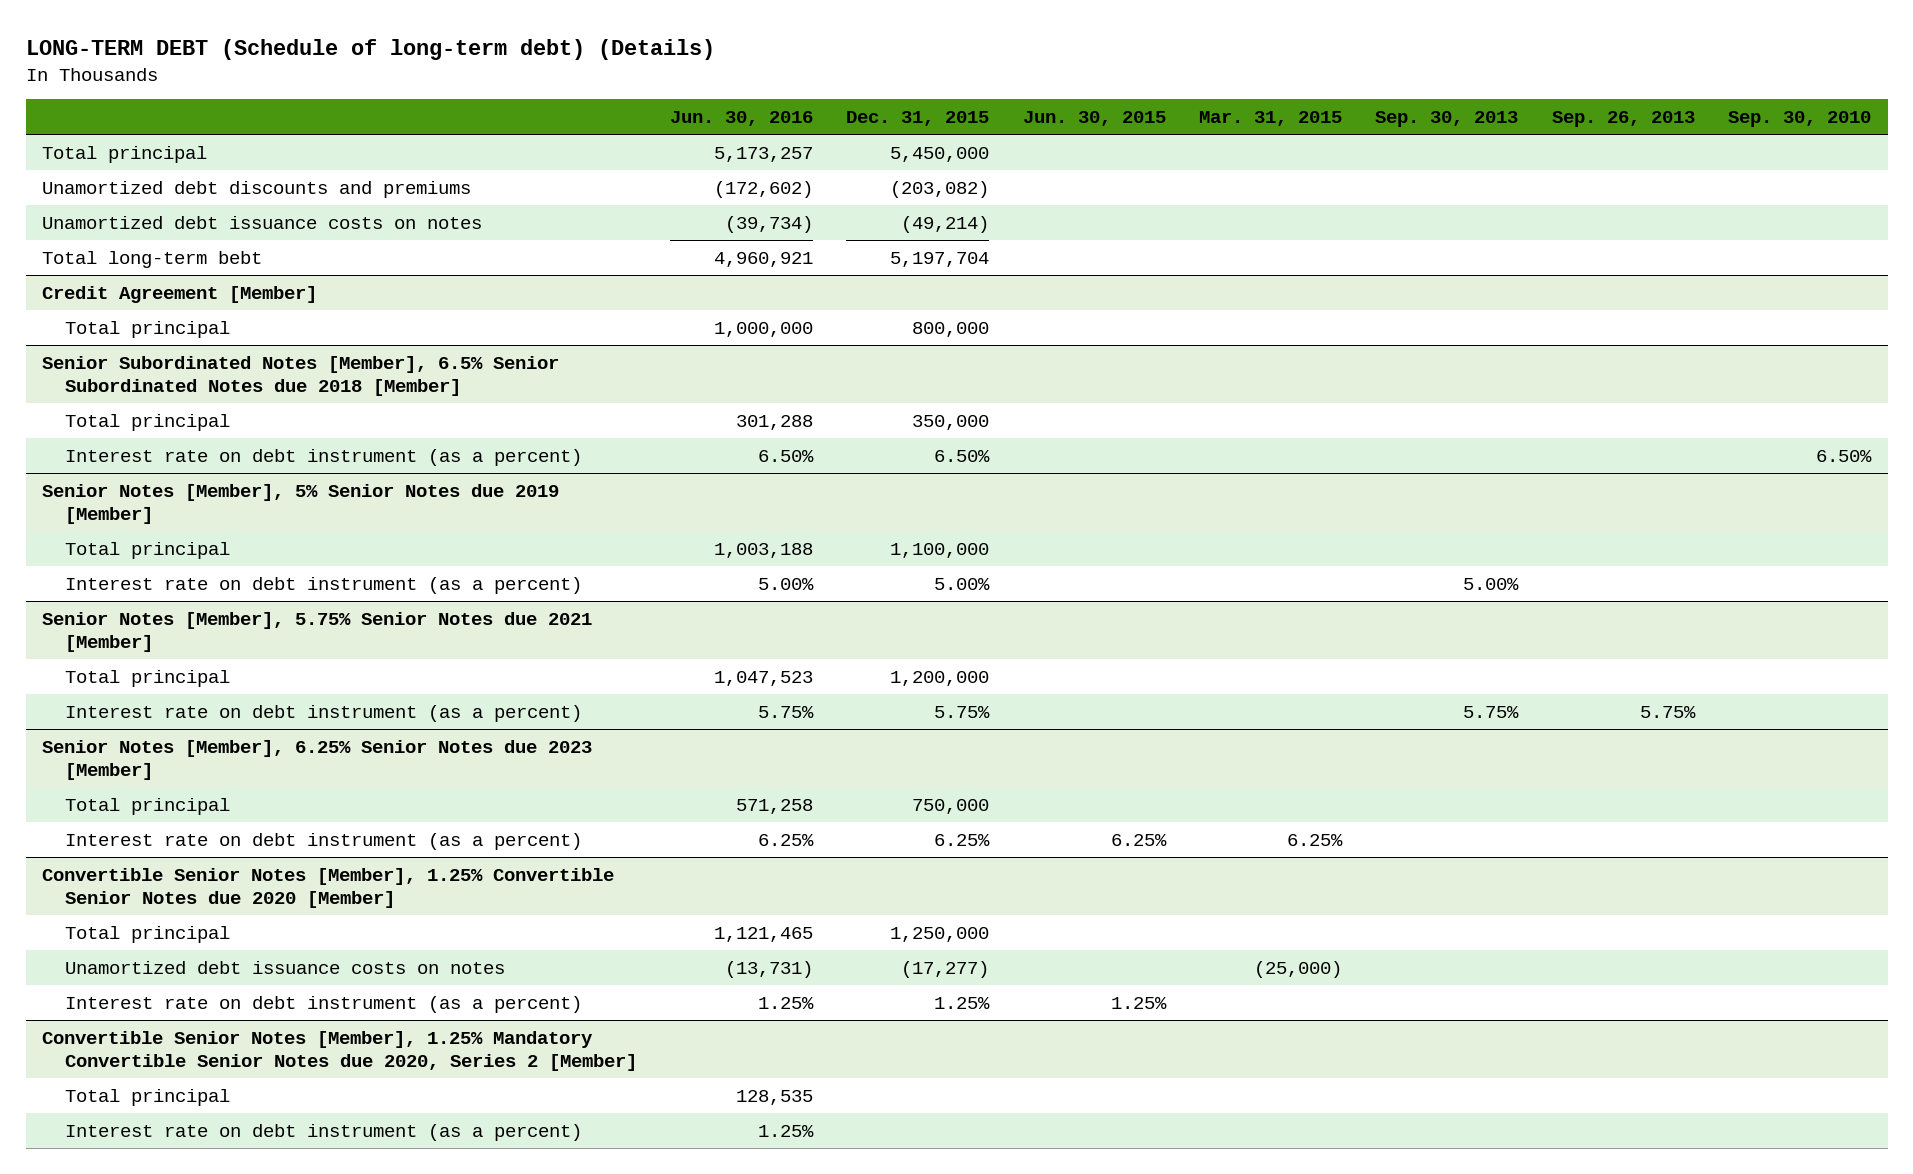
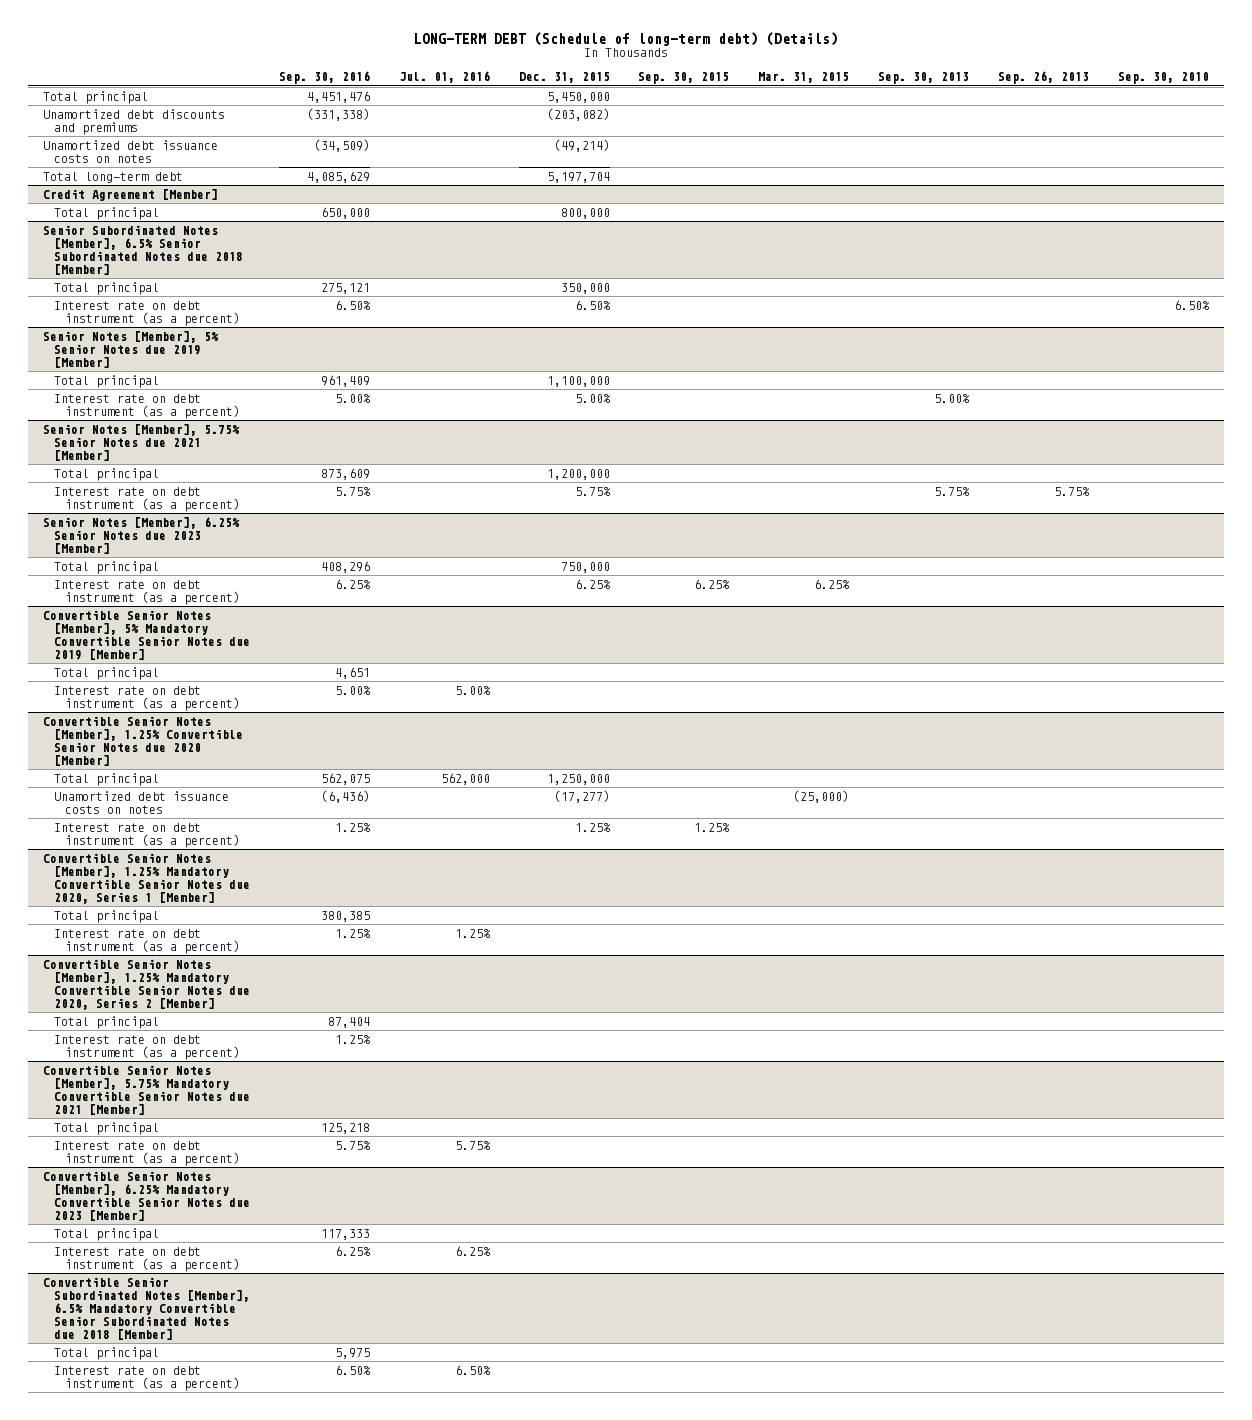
[670,111,814,127] Jun. 30, 2016 -> none
[1022,111,1166,127] Jun. 30, 2015 -> none
none -> [278,71,370,85] Sep. 30, 2016
none -> [398,71,490,84] Jul. 01, 2016
none -> [638,72,730,85] Sep. 30, 2015
[42,250,263,268] Total long-term bebt -> [42,171,183,183] Total long-term debt
none -> [42,609,250,660] Convertible Senior Notes [Member], 5% Mandatory Convertible Senior Notes due 2019 [Member]
none -> [53,666,159,680] Total principal
none -> [53,685,240,711] Interest rate on debt instrument (as a percent)
none -> [42,852,250,904] Convertible Senior Notes [Member], 1.25% Mandatory Convertible Senior Notes due 2020, Series 1 [Member]
none -> [53,909,159,923] Total principal
none -> [53,928,240,954] Interest rate on debt instrument (as a percent)
none -> [42,1064,250,1115] Convertible Senior Notes [Member], 5.75% Mandatory Convertible Senior Notes due 2021 [Member]
none -> [53,1121,159,1135] Total principal
none -> [53,1140,240,1166] Interest rate on debt instrument (as a percent)
none -> [42,1170,250,1221] Convertible Senior Notes [Member], 6.25% Mandatory Convertible Senior Notes due 2023 [Member]
none -> [53,1227,159,1241] Total principal
none -> [53,1246,240,1272] Interest rate on debt instrument (as a percent)
none -> [42,1276,250,1340] Convertible Senior Subordinated Notes [Member], 6.5% Mandatory Convertible Senior Subordinated Notes due 2018 [Member]
none -> [53,1346,159,1360] Total principal
none -> [53,1365,240,1391] Interest rate on debt instrument (as a percent)

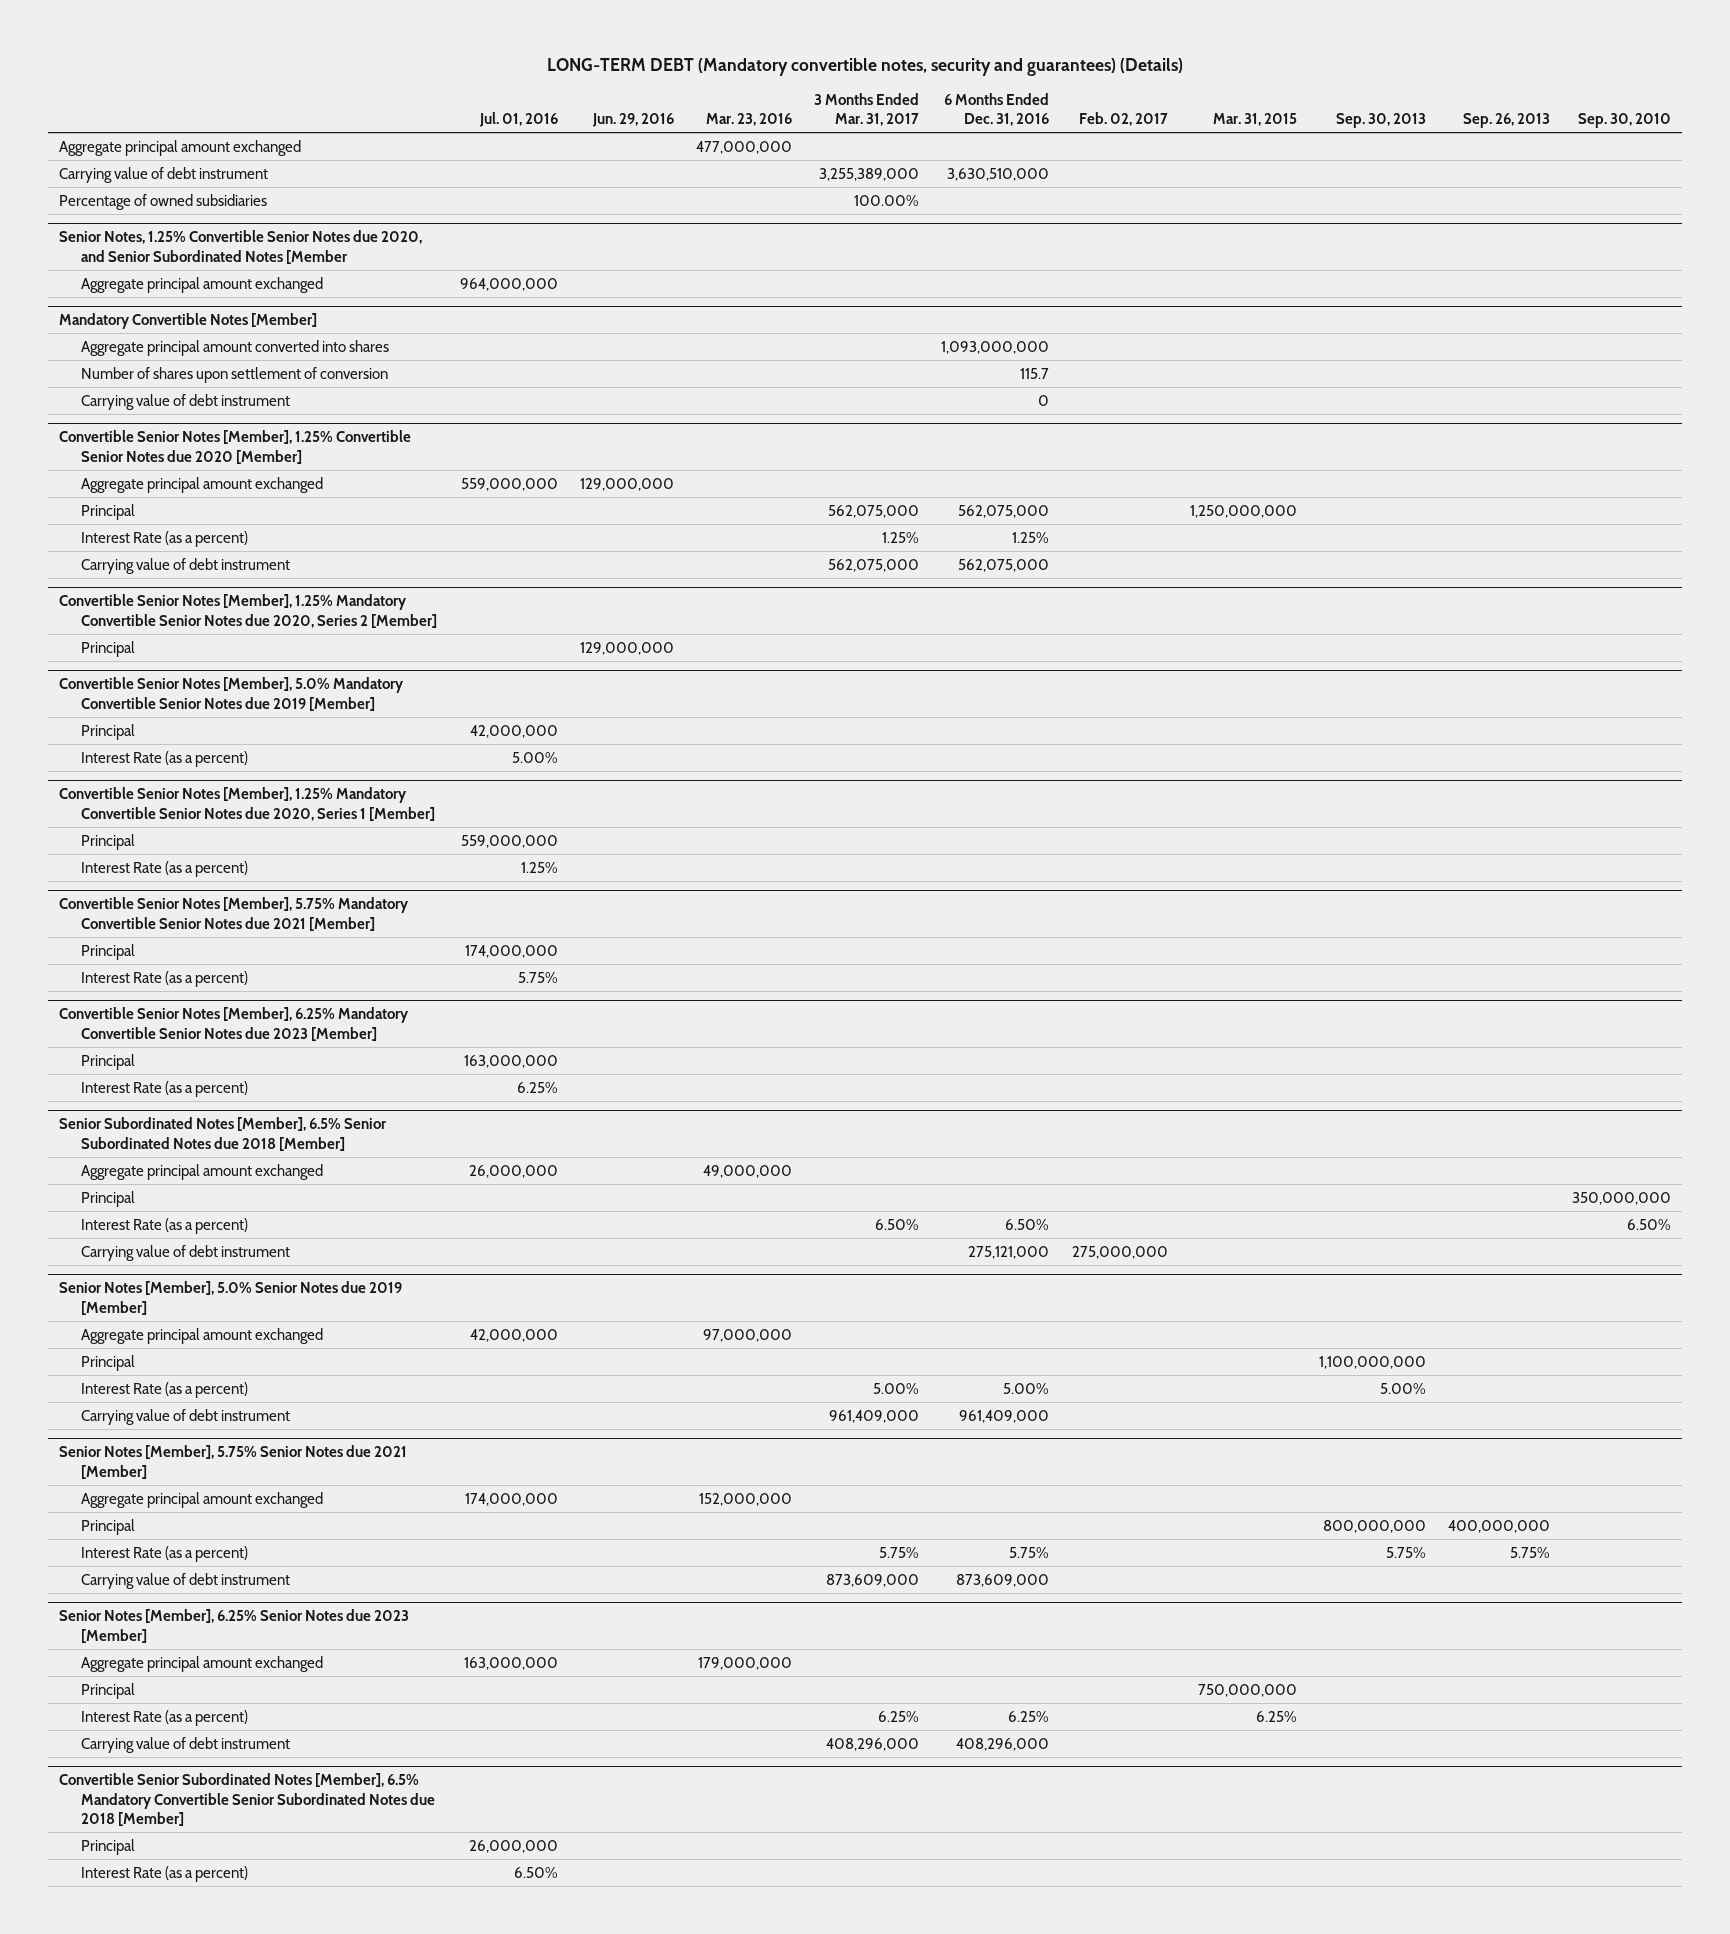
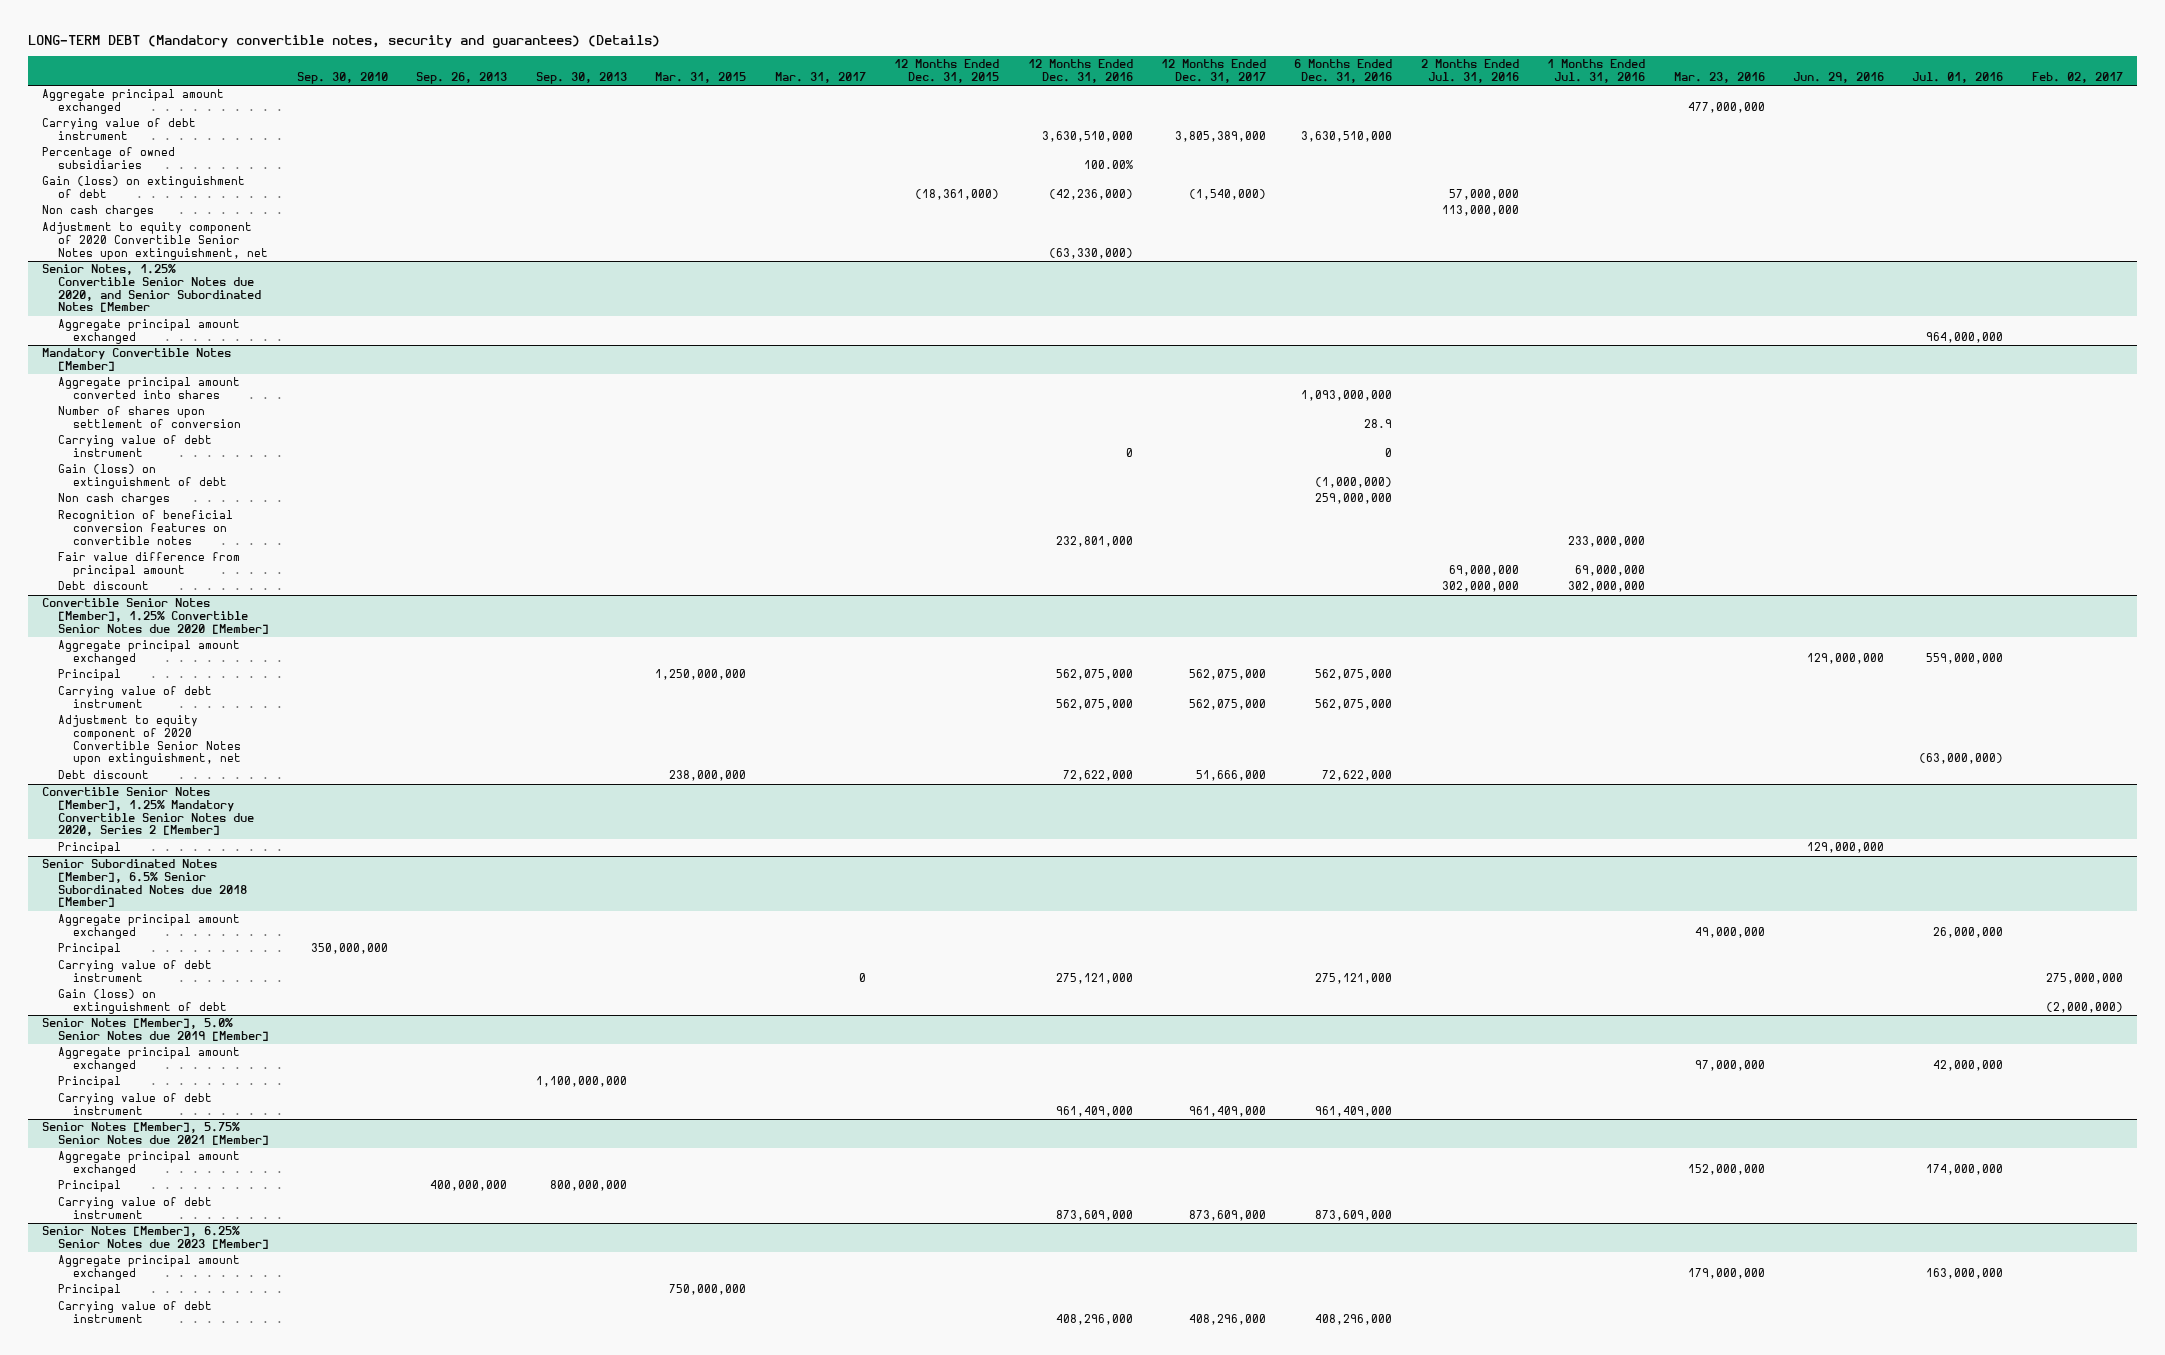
[814,93,920,127] 3 Months Ended Mar. 31, 2017 -> none
none -> [774,71,866,83] Mar. 31, 2017
none -> [894,59,1000,83] 12 Months Ended Dec. 31, 2015
none -> [1027,59,1133,83] 12 Months Ended Dec. 31, 2016
none -> [1160,59,1266,83] 12 Months Ended Dec. 31, 2017
none -> [1420,59,1519,83] 2 Months Ended Jul. 31, 2016
none -> [1547,59,1646,83] 1 Months Ended Jul. 31, 2016
none -> [42,176,246,199] Gain (loss) on extinguishment of debt
none -> [42,205,155,218] Non cash charges
none -> [42,222,268,260] Adjustment to equity component of 2020 Convertible Senior Notes upon extinguishment, net
[1020,367,1050,379] 115.7 -> [1364,419,1393,429] 28.9
none -> [57,464,228,490] Gain (loss) on extinguishment of debt
none -> [57,493,170,506] Non cash charges
none -> [57,510,233,545] Recognition of beneficial conversion features on convertible notes
none -> [57,552,240,578] Fair value difference from principal amount
none -> [57,581,149,591] Debt discount
[81,530,249,547] Interest Rate (as a percent) -> none
none -> [57,715,242,766] Adjustment to equity component of 2020 Convertible Senior Notes upon extinguishment, net
none -> [57,770,149,780] Debt discount
[58,677,404,711] Convertible Senior Notes [Member], 5.0% Mandatory Convertible Senior Notes due 2019 [Member] -> none
[81,723,136,740] Principal -> none
[81,750,249,767] Interest Rate (as a percent) -> none
[58,787,436,821] Convertible Senior Notes [Member], 1.25% Mandatory Convertible Senior Notes due 2020, Series 1 [Member] -> none
[81,833,136,850] Principal -> none
[81,860,249,877] Interest Rate (as a percent) -> none
[58,897,409,931] Convertible Senior Notes [Member], 5.75% Mandatory Convertible Senior Notes due 2021 [Member] -> none
[81,943,136,960] Principal -> none
[81,970,249,987] Interest Rate (as a percent) -> none
[58,1007,409,1041] Convertible Senior Notes [Member], 6.25% Mandatory Convertible Senior Notes due 2023 [Member] -> none
[81,1053,136,1070] Principal -> none
[81,1080,249,1097] Interest Rate (as a percent) -> none
[81,1217,249,1234] Interest Rate (as a percent) -> none
none -> [57,989,228,1015] Gain (loss) on extinguishment of debt
[81,1381,249,1398] Interest Rate (as a percent) -> none
[81,1545,249,1562] Interest Rate (as a percent) -> none
[81,1709,249,1726] Interest Rate (as a percent) -> none
[58,1773,436,1826] Convertible Senior Subordinated Notes [Member], 6.5% Mandatory Convertible Senior Subordinated Notes due 2018 [Member] -> none
[81,1838,136,1855] Principal -> none
[81,1865,249,1882] Interest Rate (as a percent) -> none

